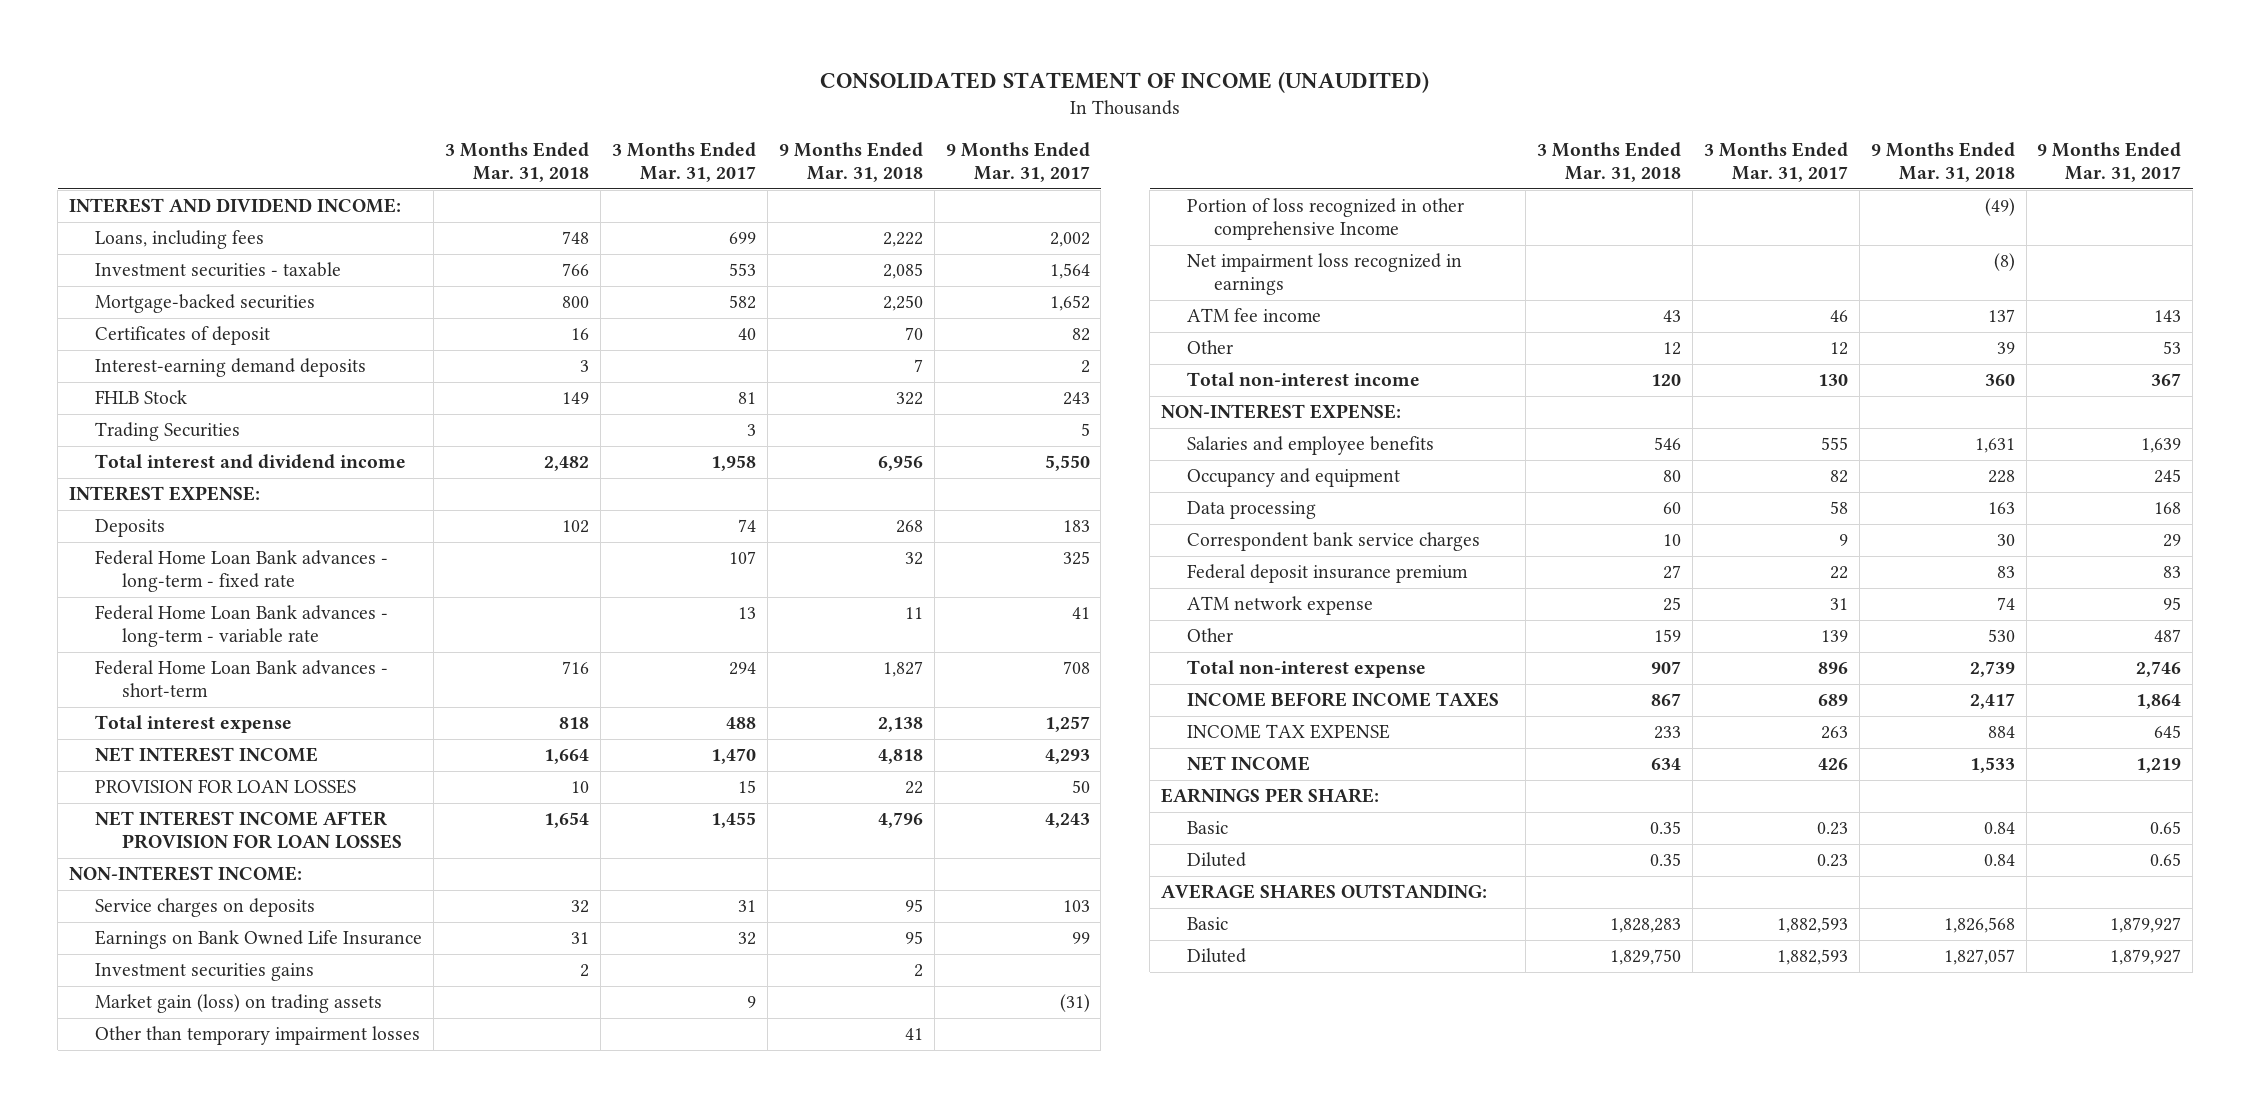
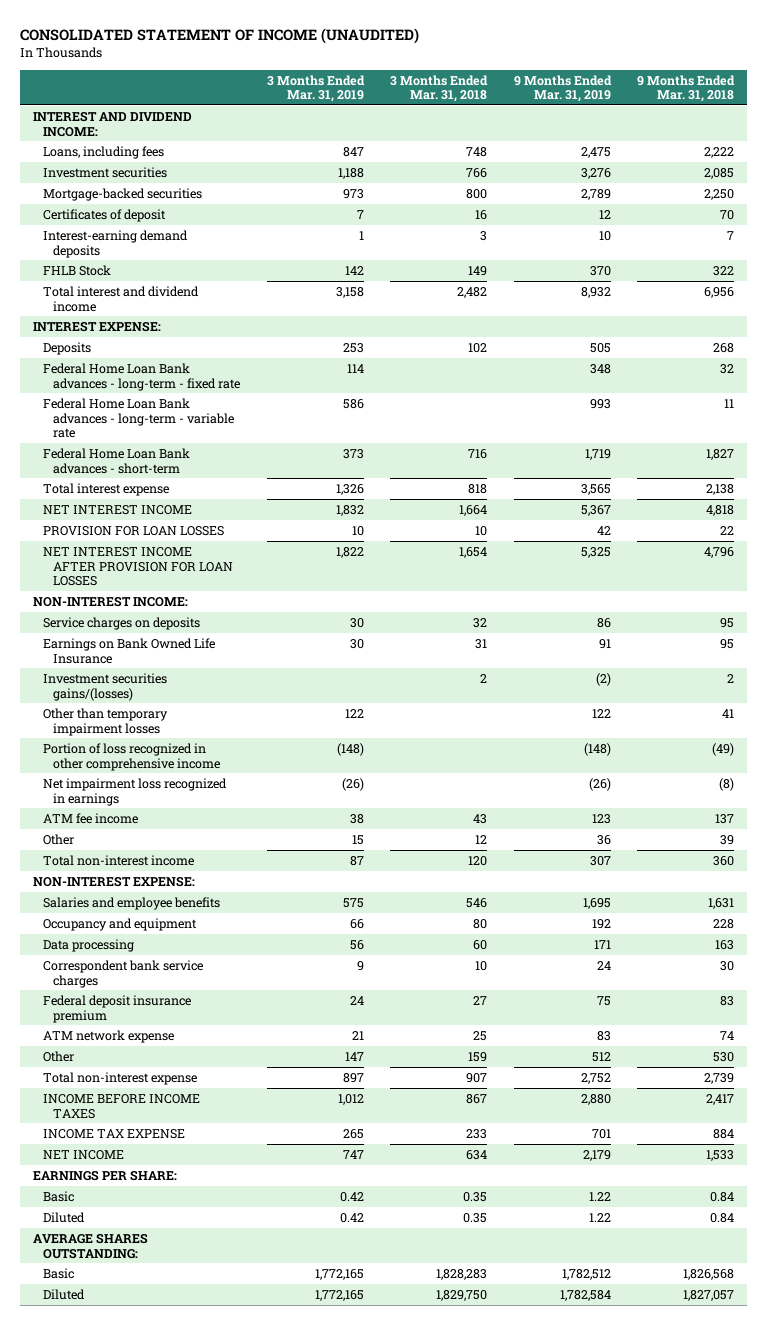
[612,142,757,182] 3 Months Ended Mar. 31, 2017 -> none
[945,142,1090,182] 9 Months Ended Mar. 31, 2017 -> none
none -> [266,74,365,103] 3 Months Ended Mar. 31, 2019
none -> [513,74,612,103] 9 Months Ended Mar. 31, 2019
[95,262,342,278] Investment securities - taxable -> [43,166,168,178] Investment securities
[95,422,241,442] Trading Securities -> none
[95,994,383,1014] Market gain (loss) on trading assets -> none
[95,963,315,982] Investment securities gains -> [43,672,168,701] Investment securities gains/(losses)
[1187,198,1465,241] Portion of loss recognized in other comprehensive Income -> [43,742,221,771] Portion of loss recognized in other comprehensive income

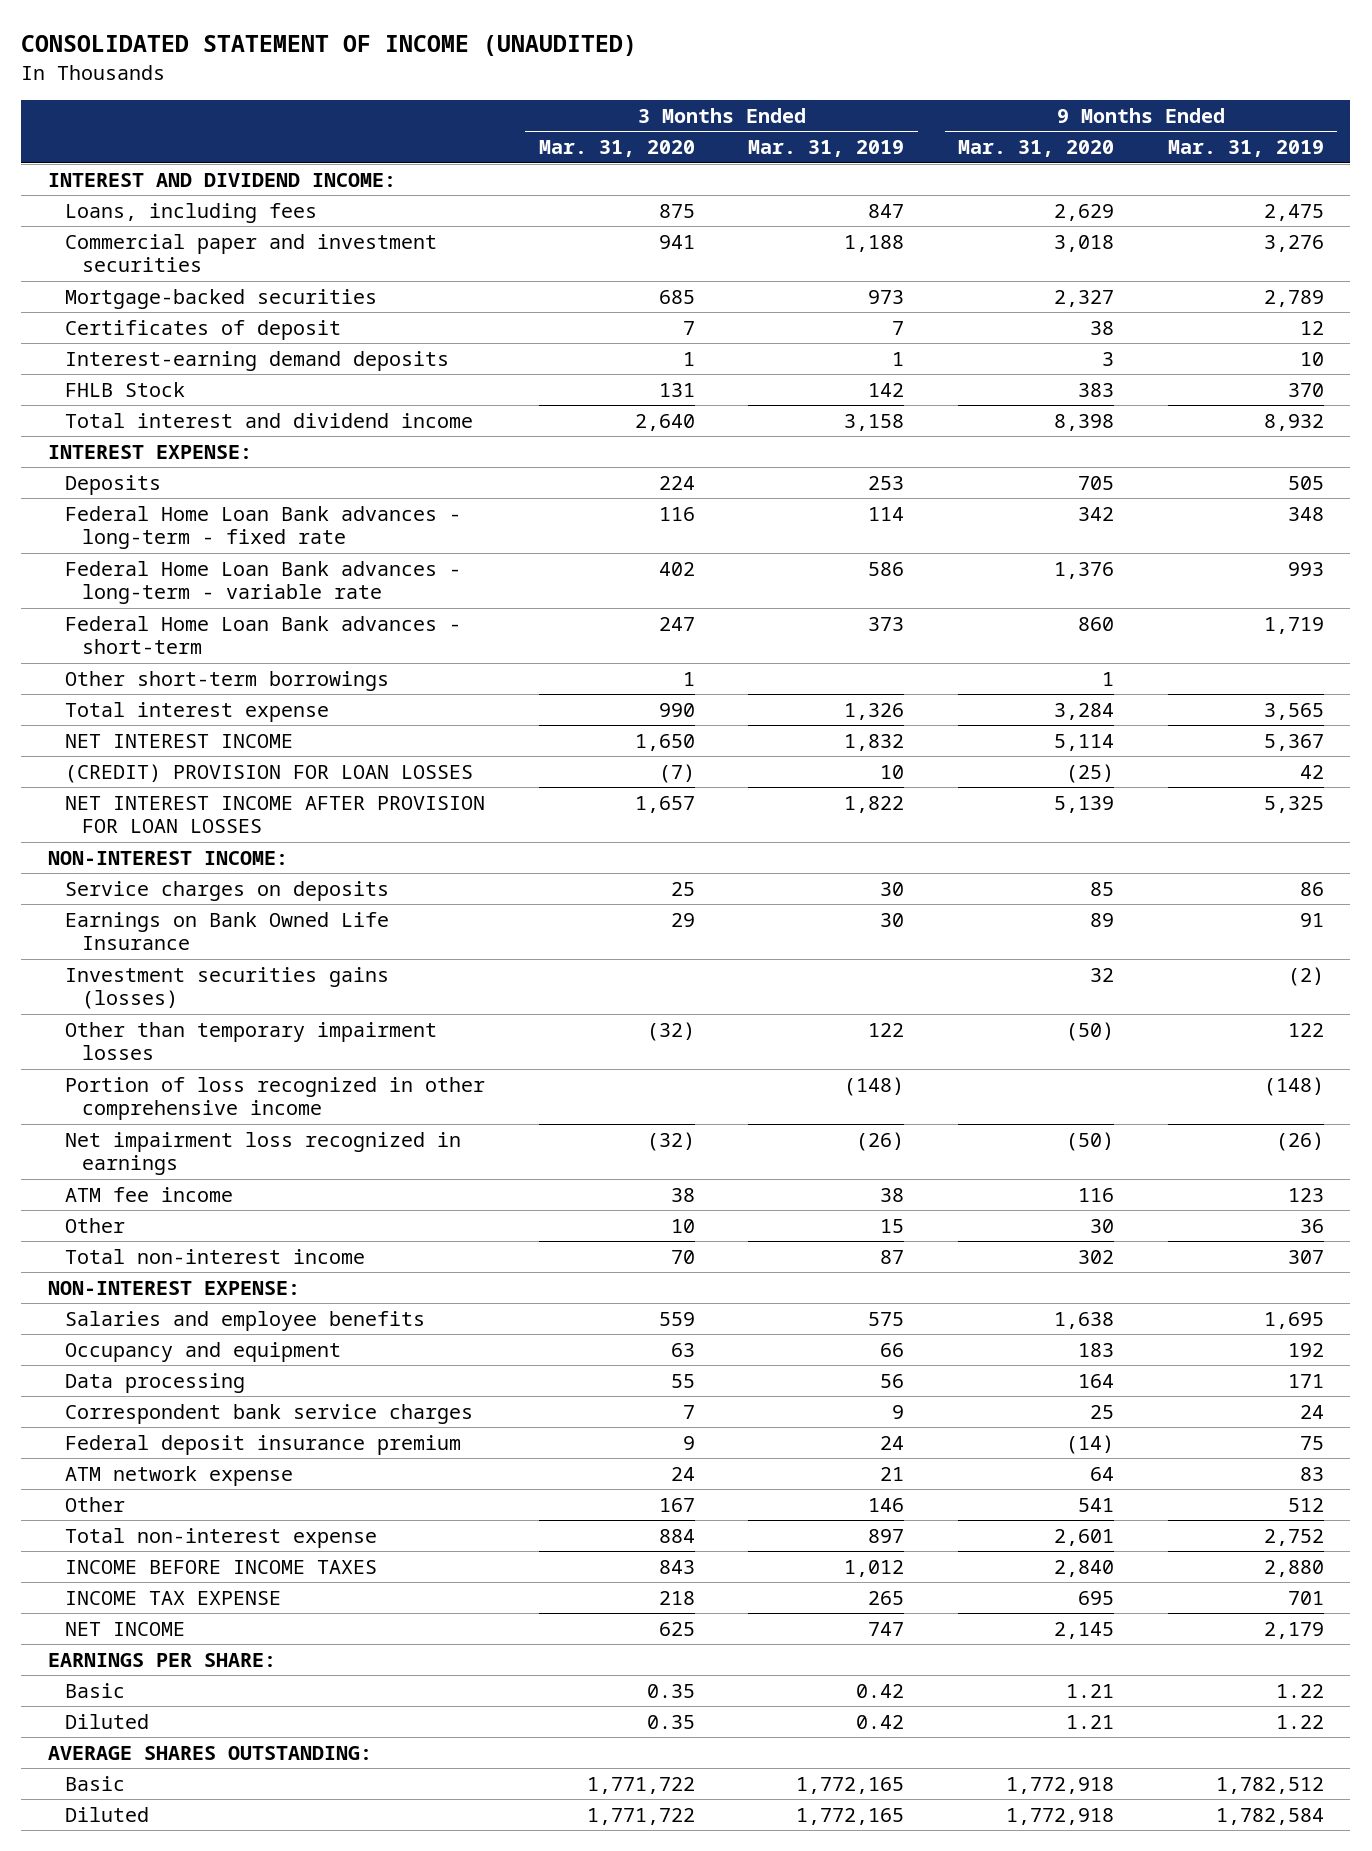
[390,74,489,103] 3 Months Ended Mar. 31, 2018 -> none
[637,74,736,103] 9 Months Ended Mar. 31, 2018 -> none
none -> [538,140,695,158] Mar. 31, 2020
none -> [957,140,1114,158] Mar. 31, 2020
[43,166,168,178] Investment securities -> [65,233,438,273] Commercial paper and investment securities
none -> [65,670,390,691] Other short-term borrowings
[43,525,225,536] PROVISION FOR LOAN LOSSES -> [65,763,474,783] (CREDIT) PROVISION FOR LOAN LOSSES
[43,672,168,701] Investment securities gains/(losses) -> [65,966,390,1010] Investment securities gains (losses)
[344,1051,364,1061] 147 -> [868,1497,905,1512] 146

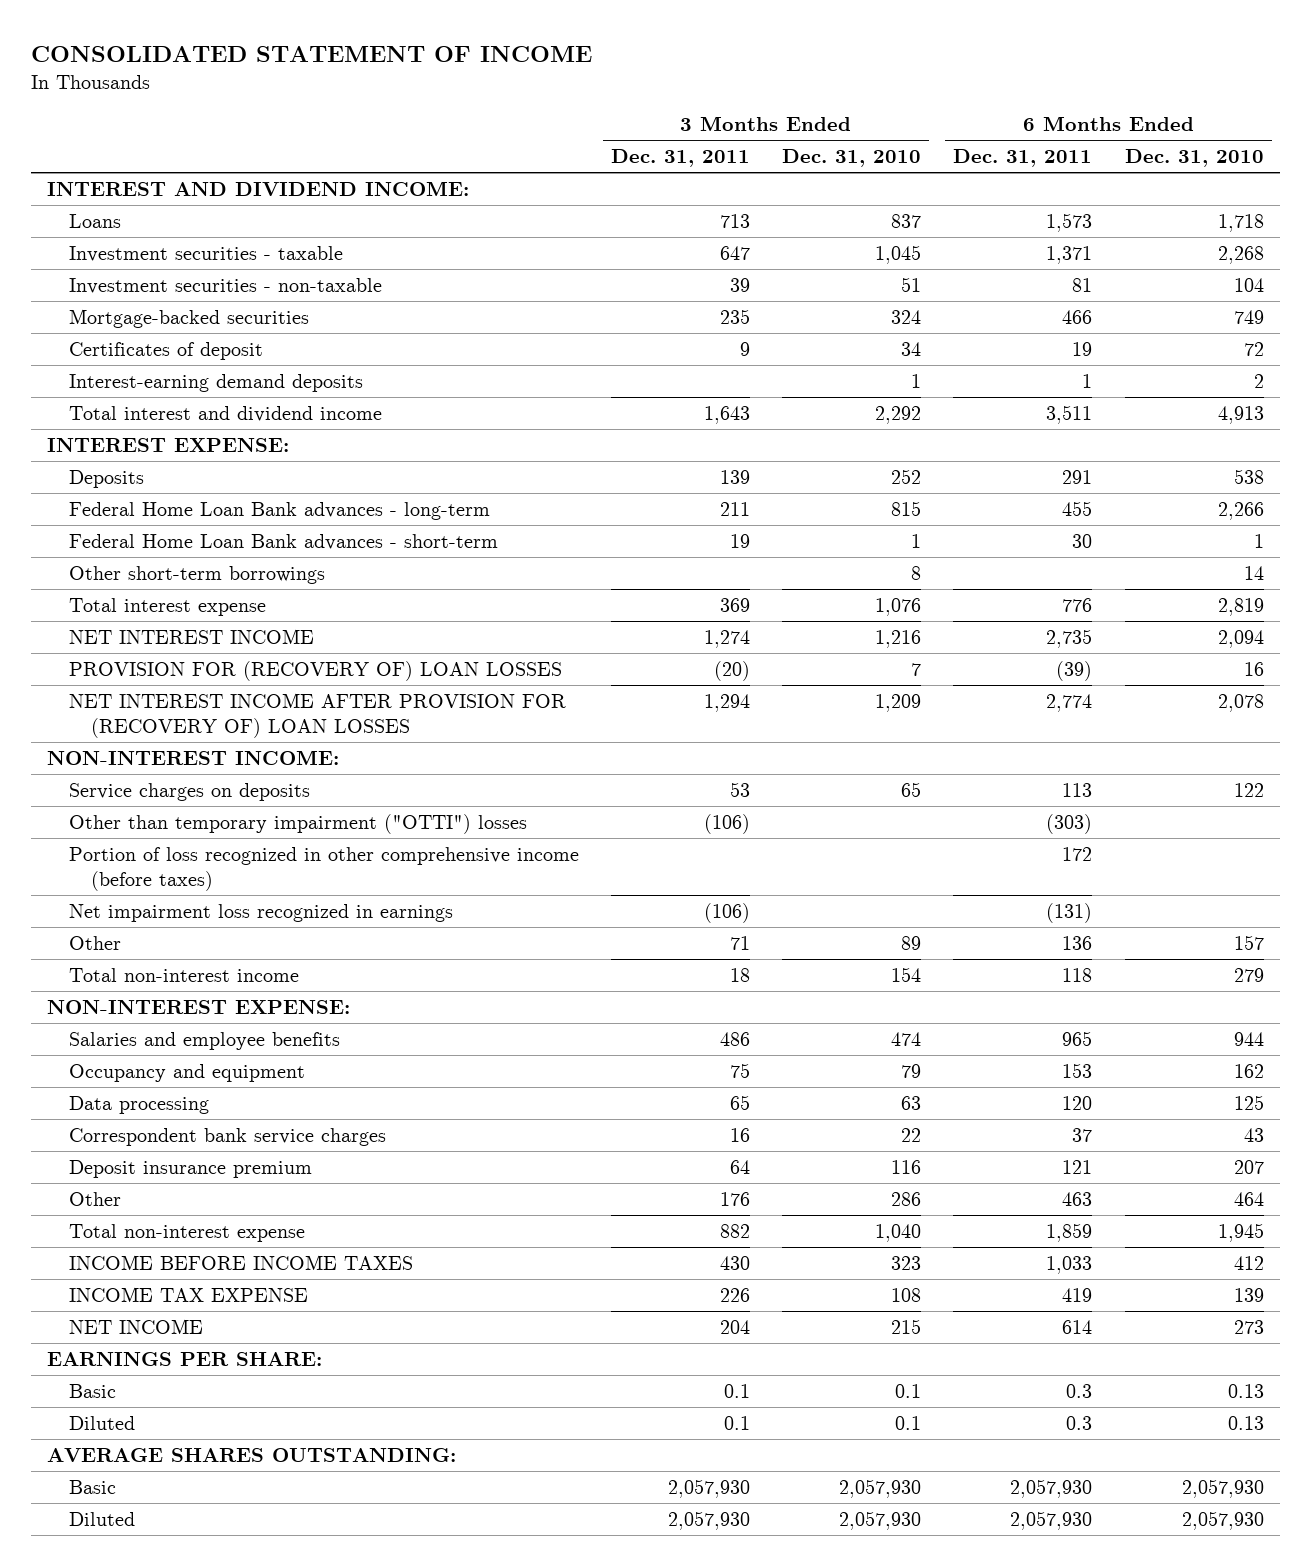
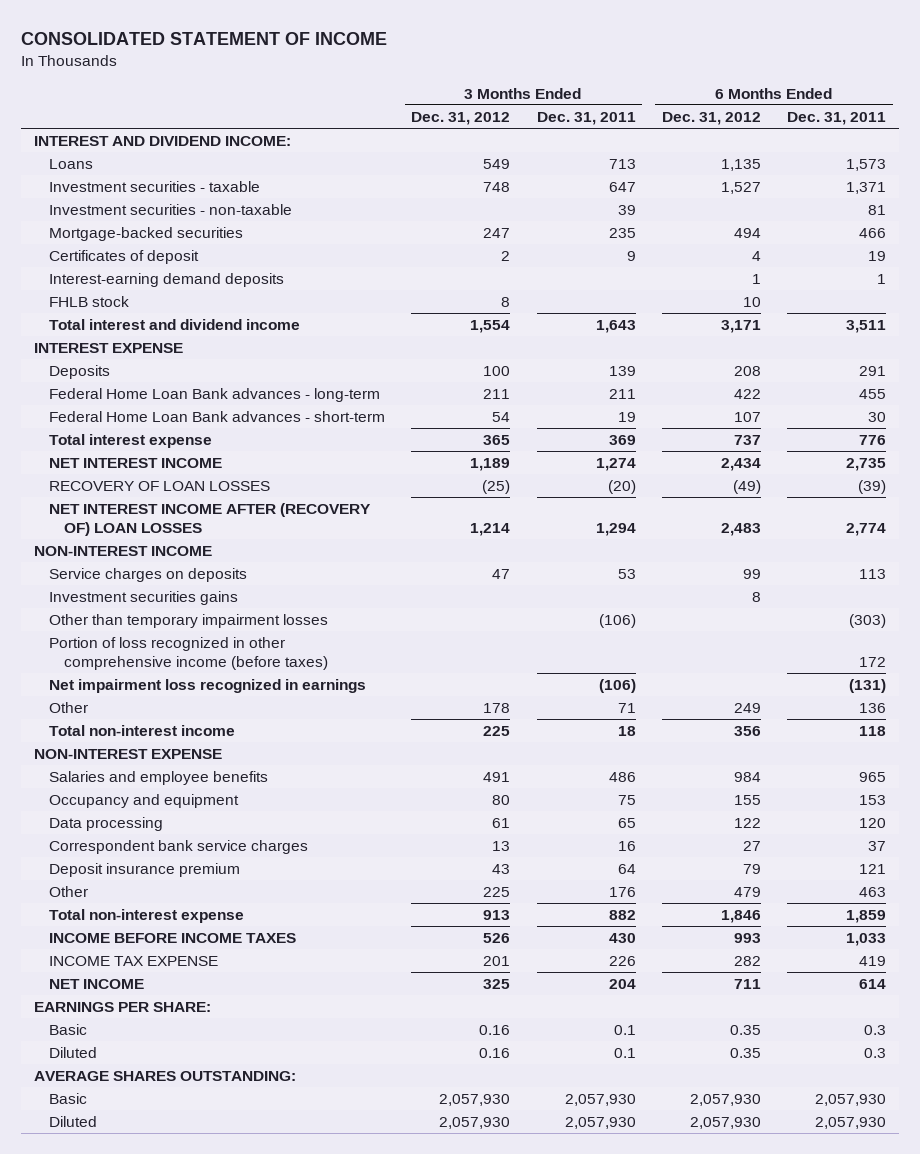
[782,149,922,168] Dec. 31, 2010 -> none
[1124,149,1264,168] Dec. 31, 2010 -> none
none -> [411,111,511,125] Dec. 31, 2012
none -> [661,111,761,125] Dec. 31, 2012
none -> [48,295,129,307] FHLB stock
[47,437,290,452] INTEREST EXPENSE: -> [33,342,183,353] INTEREST EXPENSE
[69,565,326,584] Other short-term borrowings -> none
[69,660,563,681] PROVISION FOR (RECOVERY OF) LOAN LOSSES -> [48,480,270,491] RECOVERY OF LOAN LOSSES
[69,692,567,738] NET INTEREST INCOME AFTER PROVISION FOR (RECOVERY OF) LOAN LOSSES -> [48,502,371,536] NET INTEREST INCOME AFTER (RECOVERY OF) LOAN LOSSES
[47,749,340,765] NON-INTEREST INCOME: -> [33,545,212,556] NON-INTEREST INCOME
none -> [48,590,238,605] Investment securities gains
[69,813,528,834] Other than temporary impairment ("OTTI") losses -> [48,613,328,628] Other than temporary impairment losses
[47,999,351,1014] NON-INTEREST EXPENSE: -> [33,748,222,759] NON-INTEREST EXPENSE

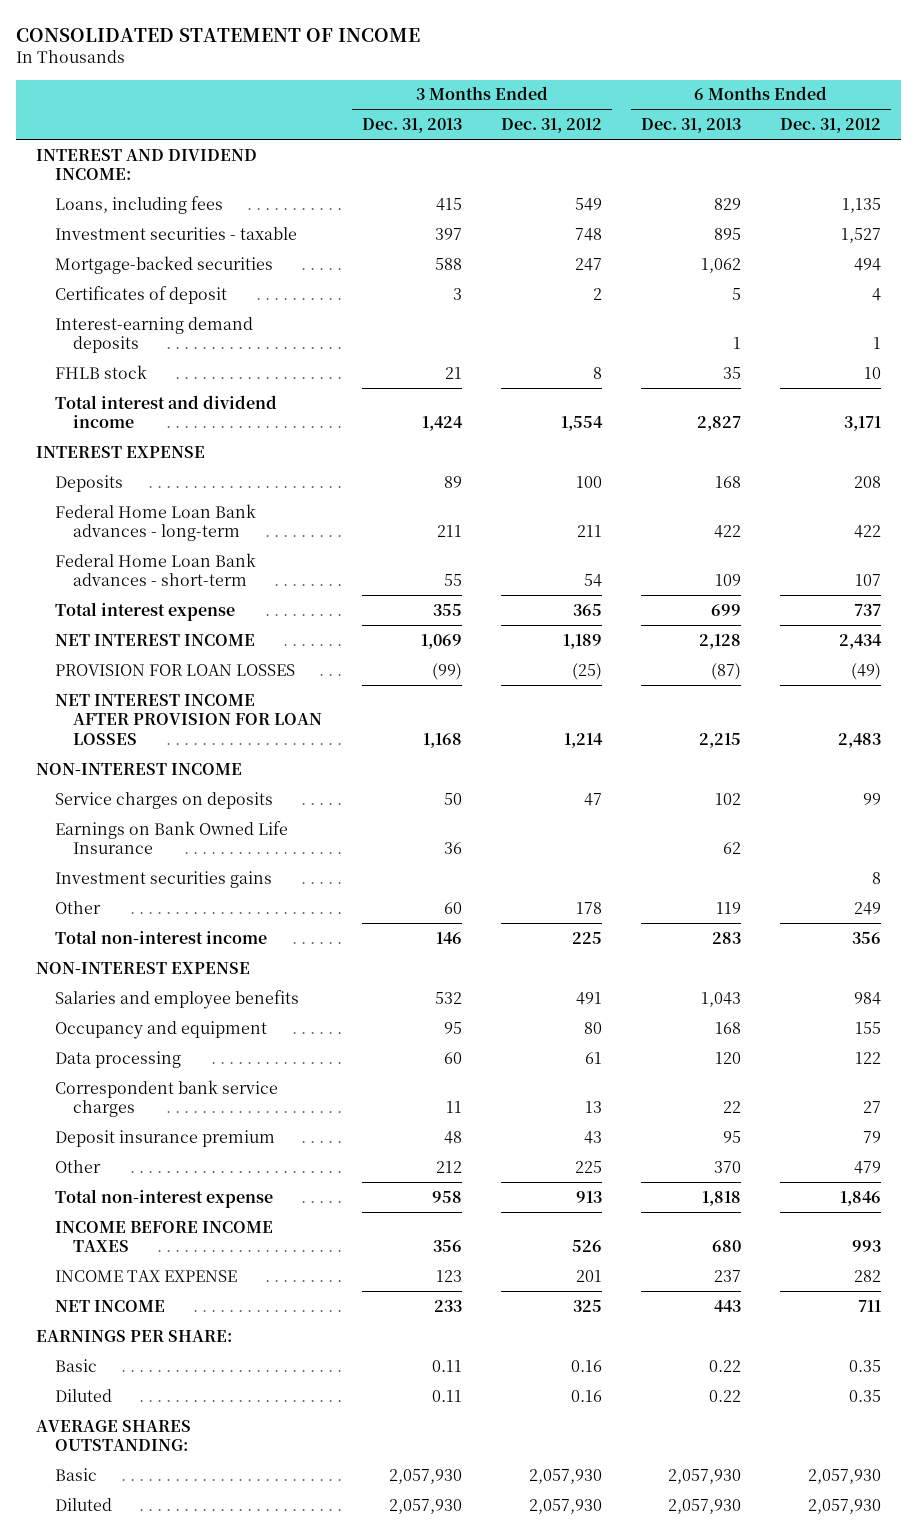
[536,111,636,125] Dec. 31, 2011 -> none
[787,111,887,125] Dec. 31, 2011 -> none
none -> [361,118,462,134] Dec. 31, 2013
none -> [641,118,742,134] Dec. 31, 2013
[48,158,93,169] Loans -> [54,195,223,214] Loans, including fees
[48,203,292,215] Investment securities - non-taxable -> none
[48,480,270,491] RECOVERY OF LOAN LOSSES -> [54,663,295,676] PROVISION FOR LOAN LOSSES
[48,502,371,536] NET INTEREST INCOME AFTER (RECOVERY OF) LOAN LOSSES -> [54,693,323,745] NET INTEREST INCOME AFTER PROVISION FOR LOAN LOSSES
none -> [54,820,288,855] Earnings on Bank Owned Life Insurance
[48,613,328,628] Other than temporary impairment losses -> none
[48,636,328,670] Portion of loss recognized in other comprehensive income (before taxes) -> none
[48,678,366,693] Net impairment loss recognized in earnings -> none

